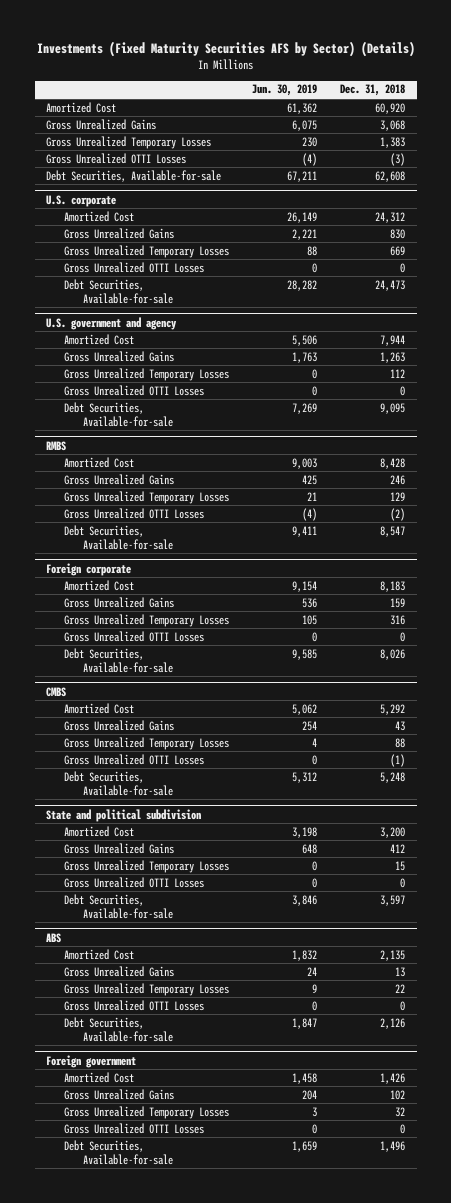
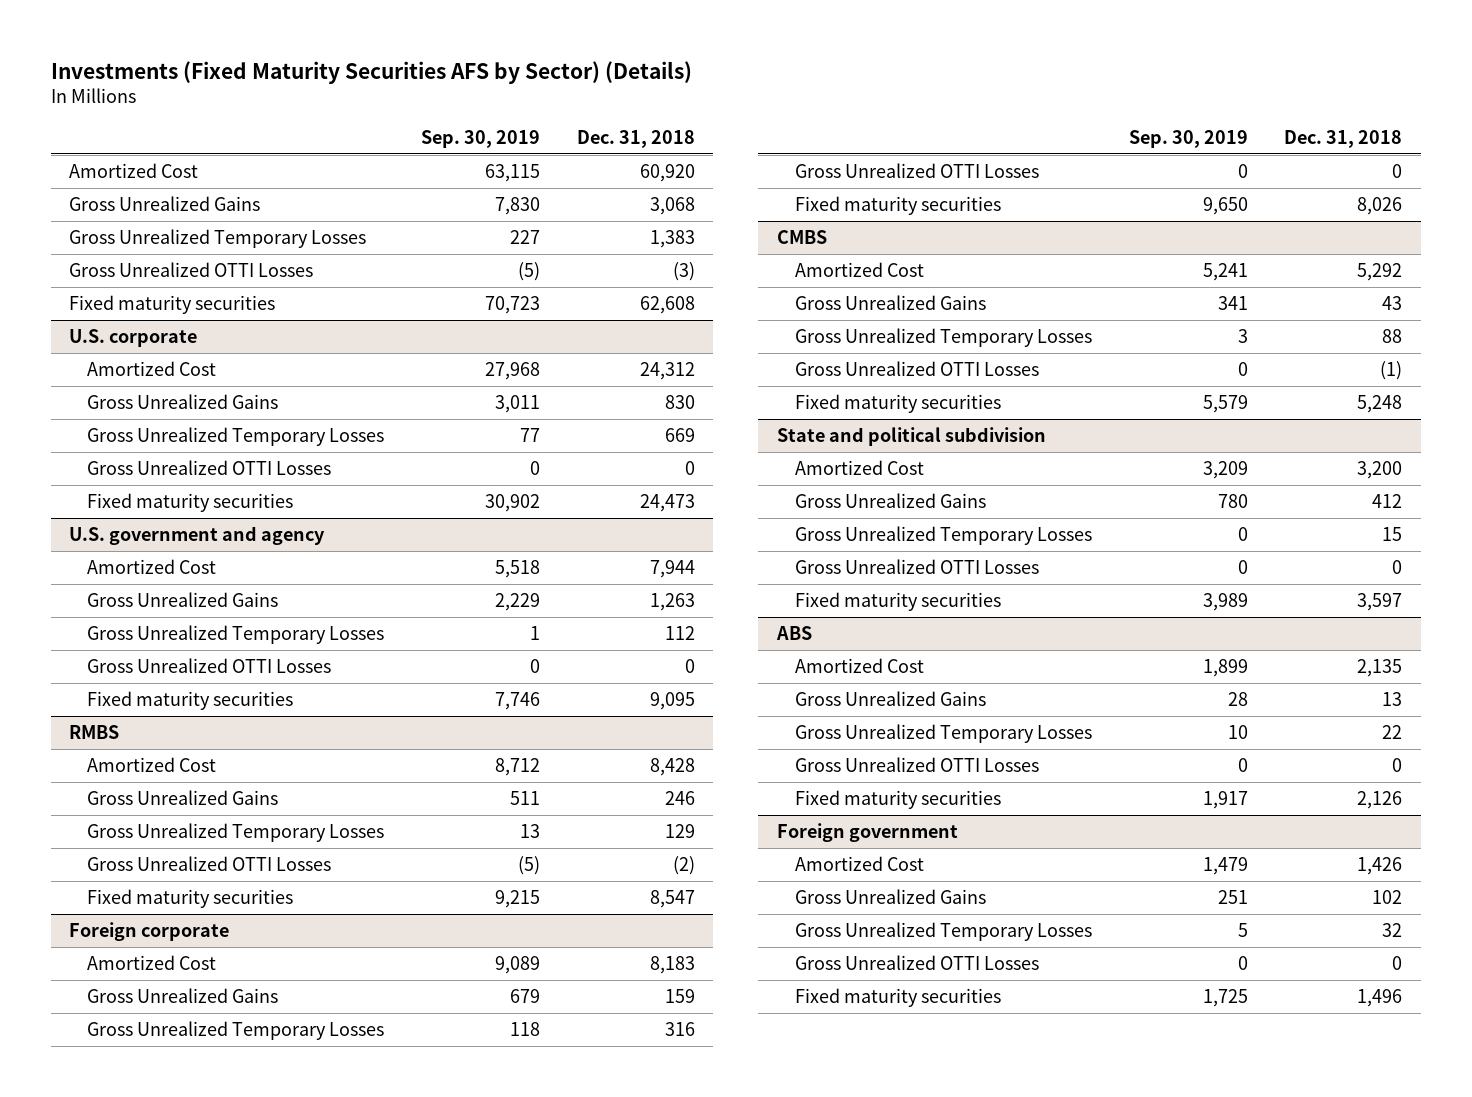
[252,84,318,97] Jun. 30, 2019 -> none
none -> [421,130,541,149] Sep. 30, 2019
[45,169,221,182] Debt Securities, Available-for-sale -> [69,294,276,314] Fixed maturity securities
[64,278,173,304] Debt Securities, Available-for-sale -> [87,492,294,512] Fixed maturity securities
[64,401,173,427] Debt Securities, Available-for-sale -> [87,690,294,710] Fixed maturity securities
[64,524,173,550] Debt Securities, Available-for-sale -> [87,888,294,908] Fixed maturity securities
[64,647,173,673] Debt Securities, Available-for-sale -> [794,195,1001,215] Fixed maturity securities
[64,770,173,796] Debt Securities, Available-for-sale -> [794,393,1001,413] Fixed maturity securities
[64,893,173,919] Debt Securities, Available-for-sale -> [794,591,1001,611] Fixed maturity securities
[64,1016,173,1042] Debt Securities, Available-for-sale -> [794,789,1001,809] Fixed maturity securities
[64,1139,173,1165] Debt Securities, Available-for-sale -> [794,987,1001,1007] Fixed maturity securities

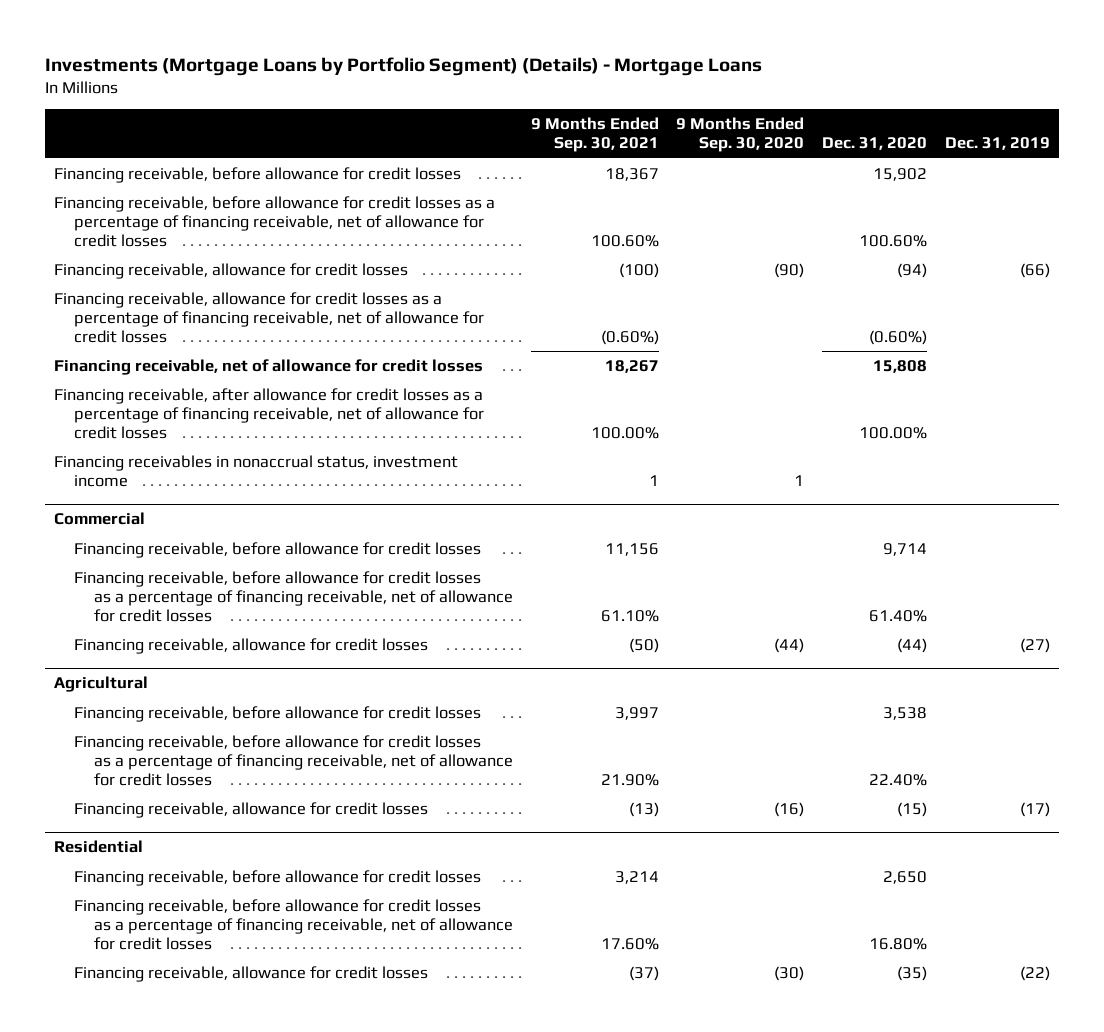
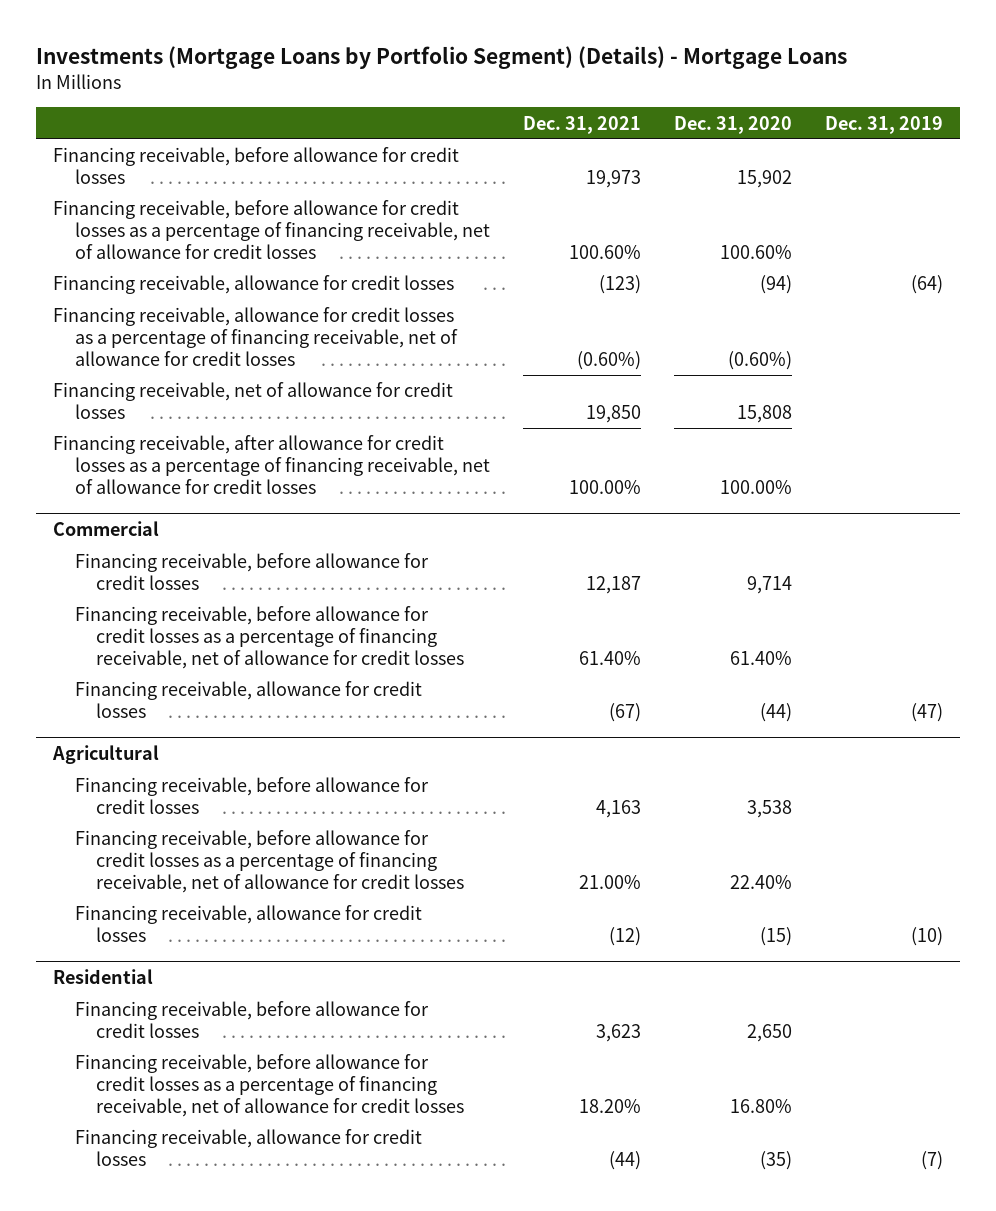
[530,117,659,153] 9 Months Ended Sep. 30, 2021 -> none
[676,117,805,153] 9 Months Ended Sep. 30, 2020 -> none
none -> [522,115,641,134] Dec. 31, 2021
[1019,263,1050,279] (66) -> [910,275,943,295] (64)
[54,455,459,487] Financing receivables in nonaccrual status, investment income -> none
[1019,638,1050,654] (27) -> [910,703,943,723] (47)
[1019,802,1050,818] (17) -> [910,927,943,947] (10)
[1019,966,1050,982] (22) -> [920,1151,943,1171] (7)

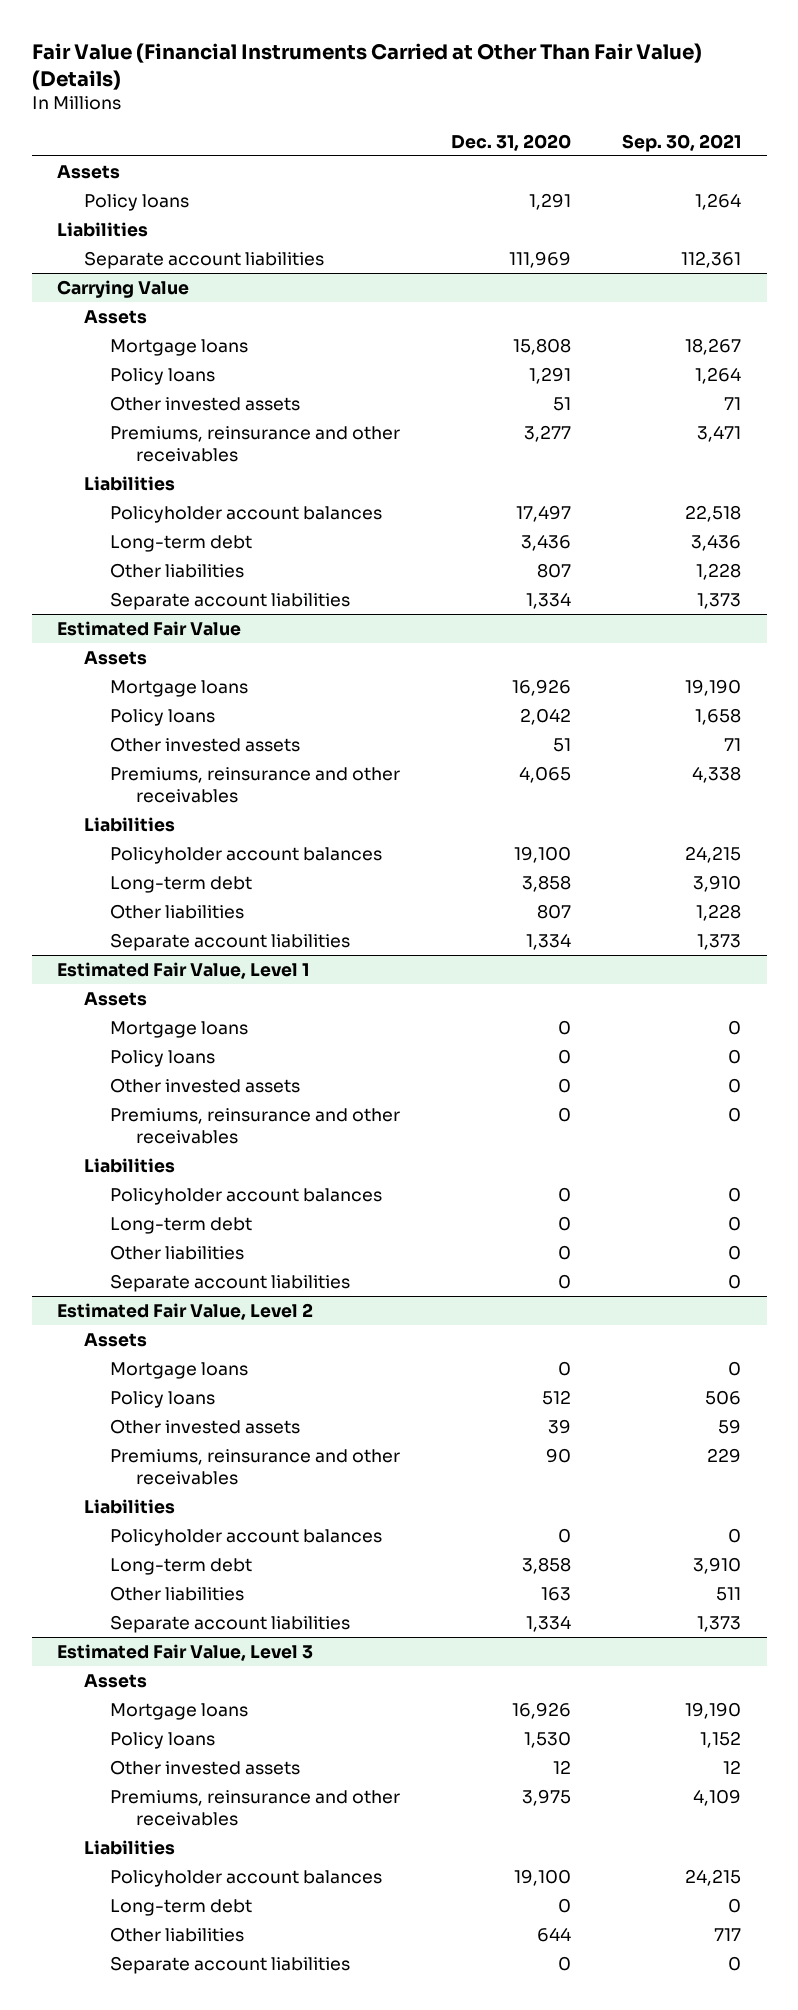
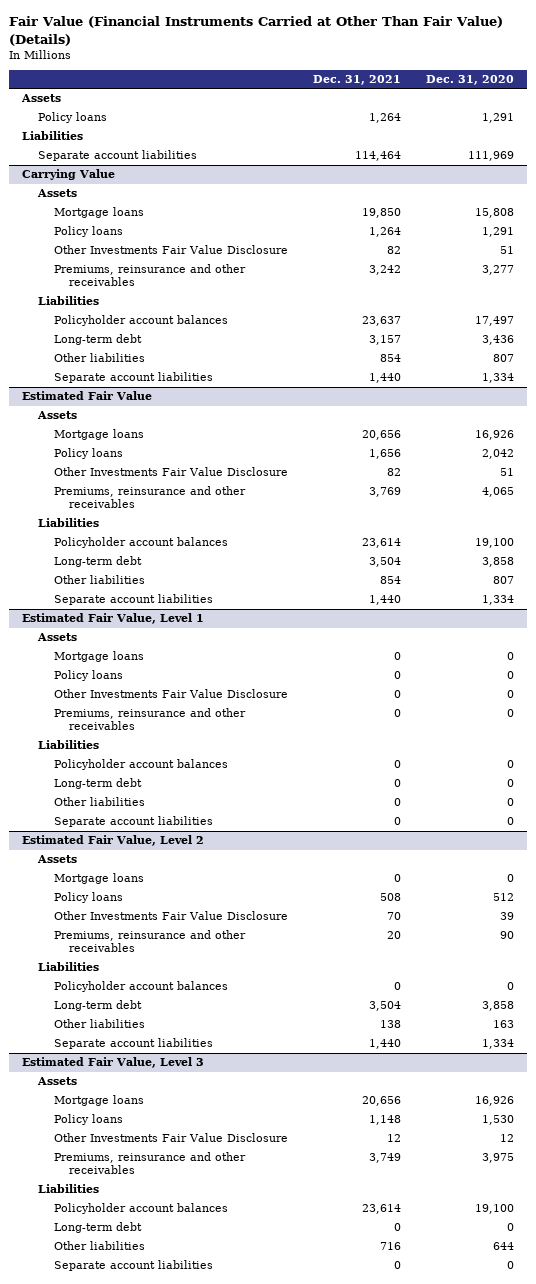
[622,133,742,152] Sep. 30, 2021 -> none
none -> [312,75,401,86] Dec. 31, 2021
[110,395,301,411] Other invested assets -> [53,245,288,255] Other Investments Fair Value Disclosure
[110,736,301,752] Other invested assets -> [53,467,288,477] Other Investments Fair Value Disclosure
[110,1077,301,1093] Other invested assets -> [53,689,288,699] Other Investments Fair Value Disclosure
[110,1418,301,1434] Other invested assets -> [53,911,288,921] Other Investments Fair Value Disclosure
[110,1759,301,1775] Other invested assets -> [53,1133,288,1143] Other Investments Fair Value Disclosure

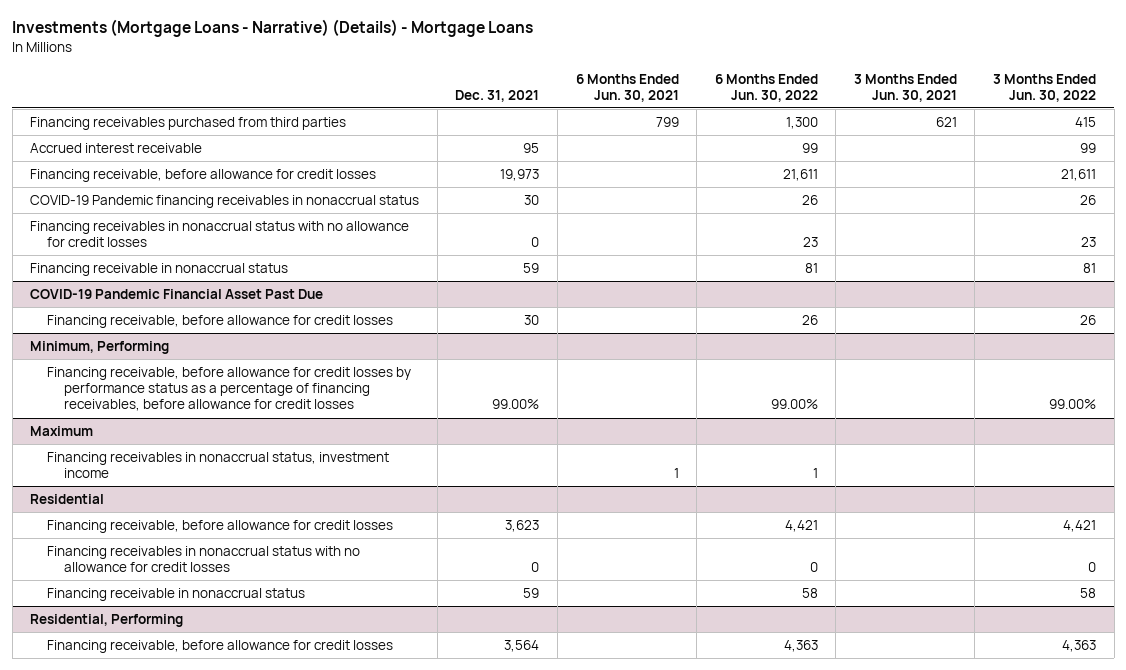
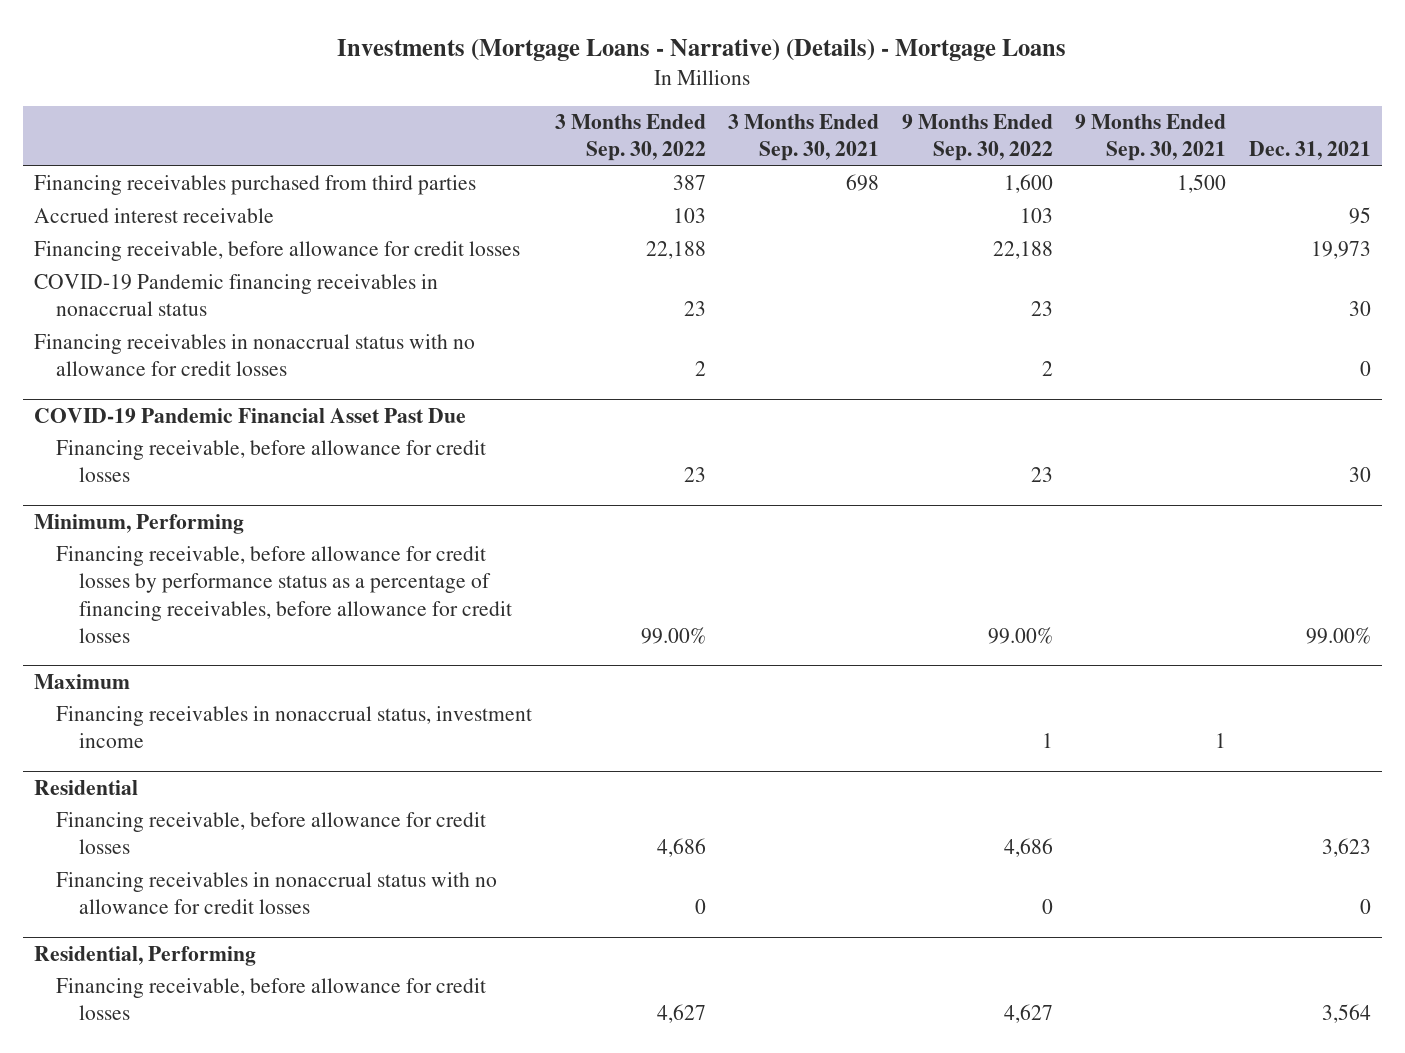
[575,73,679,102] 6 Months Ended Jun. 30, 2021 -> none
[714,73,818,102] 6 Months Ended Jun. 30, 2022 -> none
[853,73,957,102] 3 Months Ended Jun. 30, 2021 -> none
[992,73,1096,102] 3 Months Ended Jun. 30, 2022 -> none
none -> [554,114,706,162] 3 Months Ended Sep. 30, 2022
none -> [728,114,880,162] 3 Months Ended Sep. 30, 2021
none -> [901,114,1053,162] 9 Months Ended Sep. 30, 2022
none -> [1075,114,1227,162] 9 Months Ended Sep. 30, 2021
[30,263,289,277] Financing receivable in nonaccrual status -> none
[47,588,306,602] Financing receivable in nonaccrual status -> none

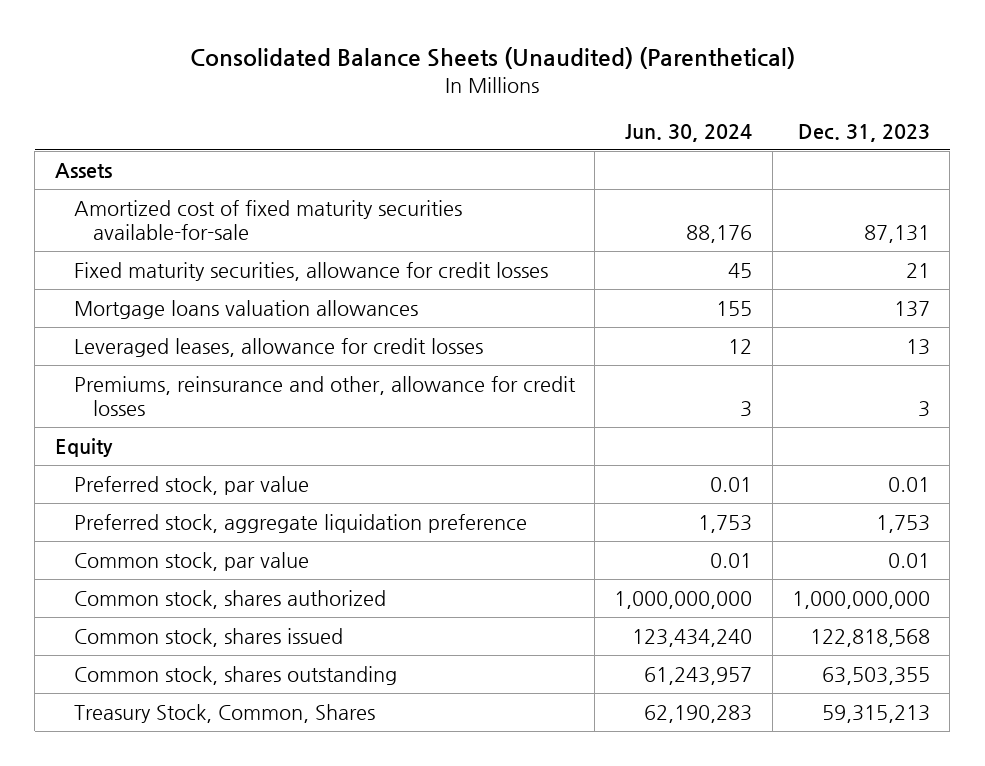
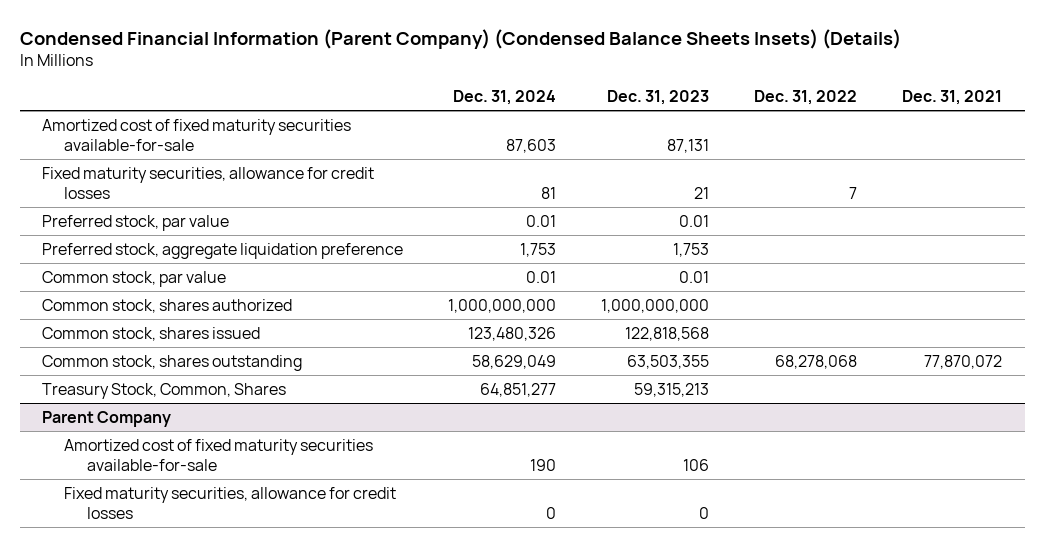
[190,47,796,70] Consolidated Balance Sheets (Unaudited) (Parenthetical) -> [19,28,901,49] Condensed Financial Information (Parent Company) (Condensed Balance Sheets Insets) (Details)
[625,123,753,142] Jun. 30, 2024 -> none
none -> [453,90,557,106] Dec. 31, 2024
none -> [754,90,858,106] Dec. 31, 2022
none -> [902,90,1003,106] Dec. 31, 2021
[54,162,112,178] Assets -> none
[73,299,418,319] Mortgage loans valuation allowances -> none
[73,337,483,357] Leveraged leases, allowance for credit losses -> none
[73,375,576,417] Premiums, reinsurance and other, allowance for credit losses -> none
[54,437,113,457] Equity -> none
none -> [42,410,172,427] Parent Company
none -> [64,438,374,471] Amortized cost of fixed maturity securities available-for-sale
none -> [64,486,397,519] Fixed maturity securities, allowance for credit losses

